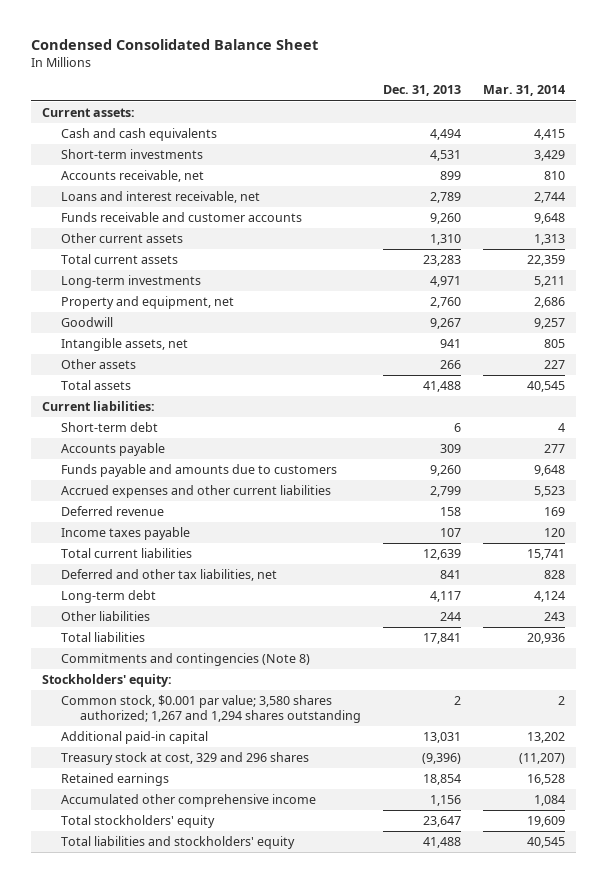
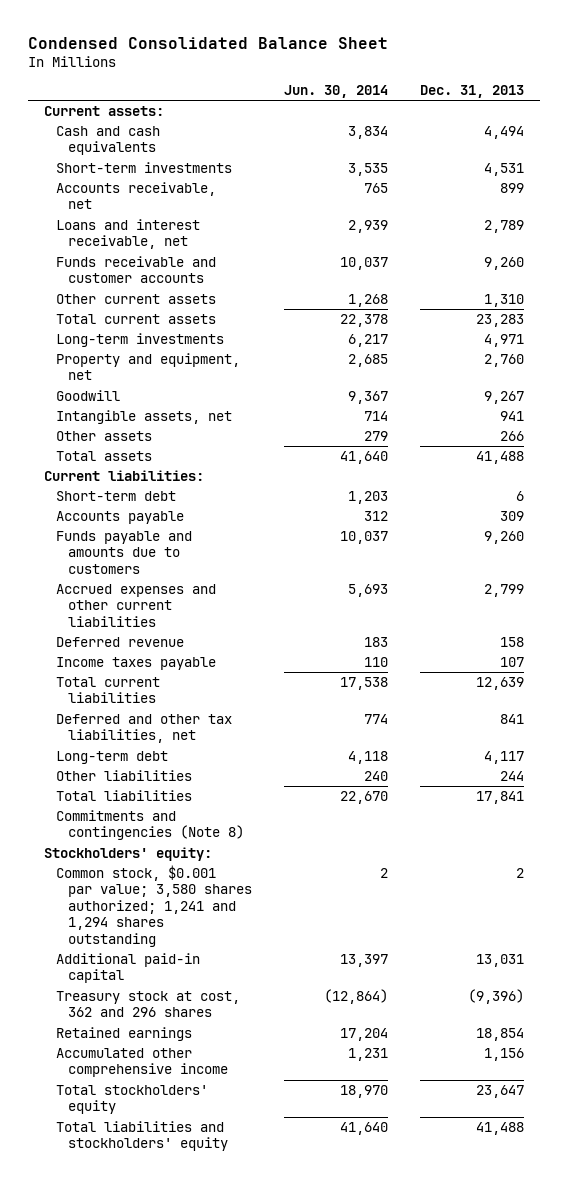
[483,85,566,97] Mar. 31, 2014 -> none
none -> [283,85,388,99] Jun. 30, 2014
[60,695,361,724] Common stock, $0.001 par value; 3,580 shares authorized; 1,267 and 1,294 shares outstanding -> [55,864,252,947] Common stock, $0.001 par value; 3,580 shares authorized; 1,241 and 1,294 shares outstanding
[60,752,309,766] Treasury stock at cost, 329 and 296 shares -> [55,990,240,1018] Treasury stock at cost, 362 and 296 shares

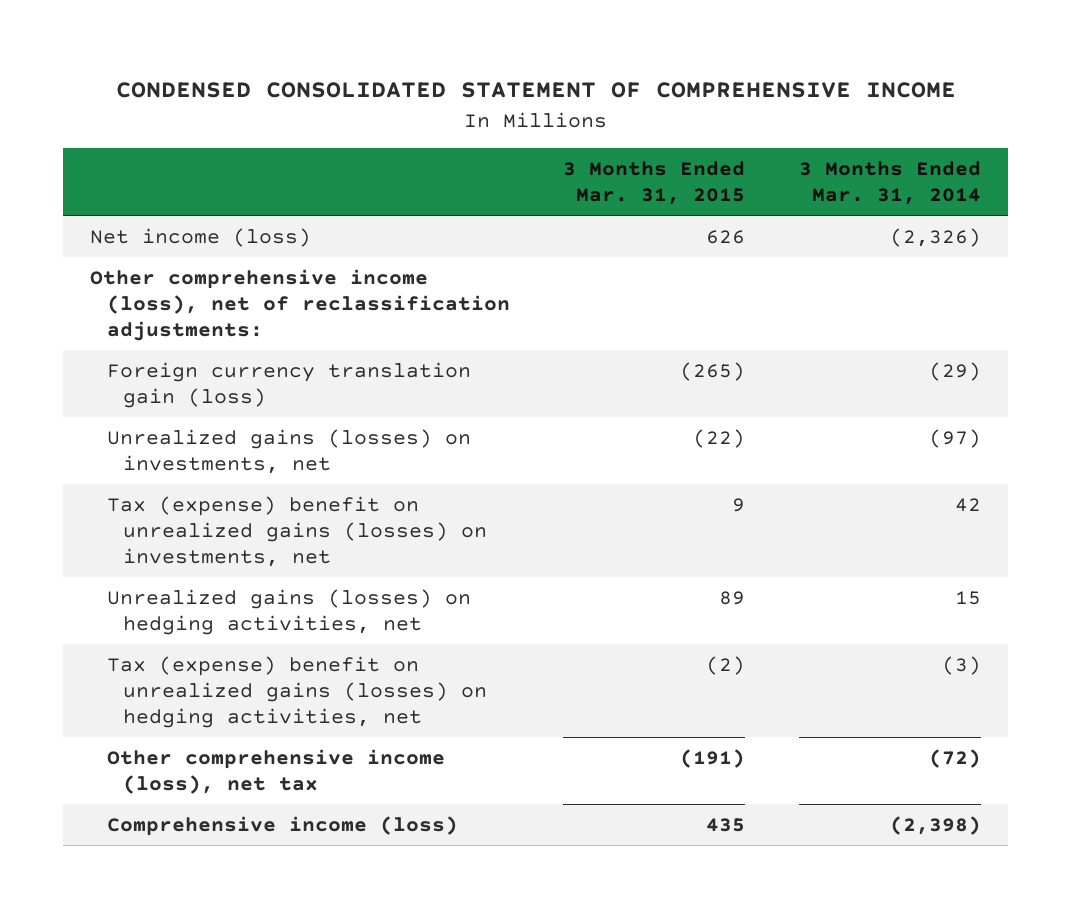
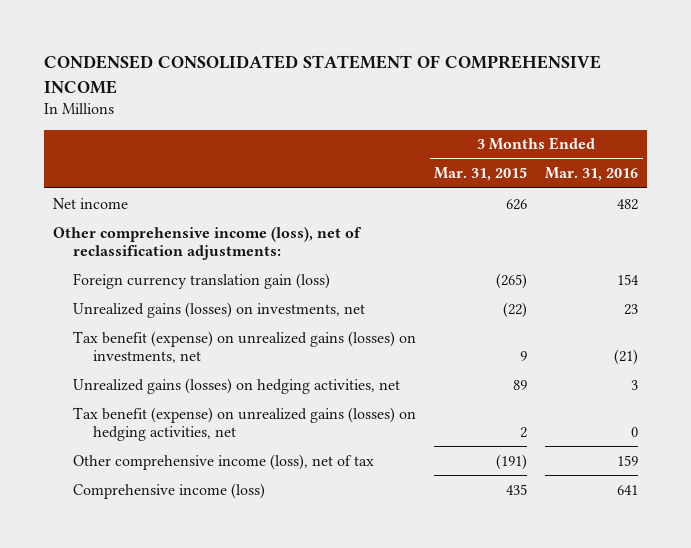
[799,161,982,206] 3 Months Ended Mar. 31, 2014 -> none
none -> [545,167,639,182] Mar. 31, 2016
[90,227,312,247] Net income (loss) -> [52,197,128,209] Net income
[106,495,488,568] Tax (expense) benefit on unrealized gains (losses) on investments, net -> [73,330,417,363] Tax benefit (expense) on unrealized gains (losses) on investments, net
[106,655,488,729] Tax (expense) benefit on unrealized gains (losses) on hedging activities, net -> [73,406,417,441] Tax benefit (expense) on unrealized gains (losses) on hedging activities, net
[706,655,746,675] (2) -> [520,426,528,438] 2
[106,748,445,794] Other comprehensive income (loss), net tax -> [73,453,375,470] Other comprehensive income (loss), net of tax

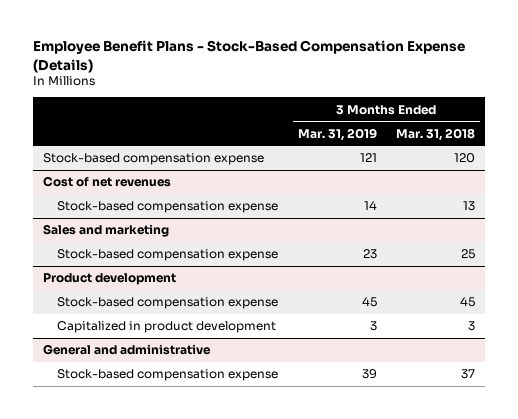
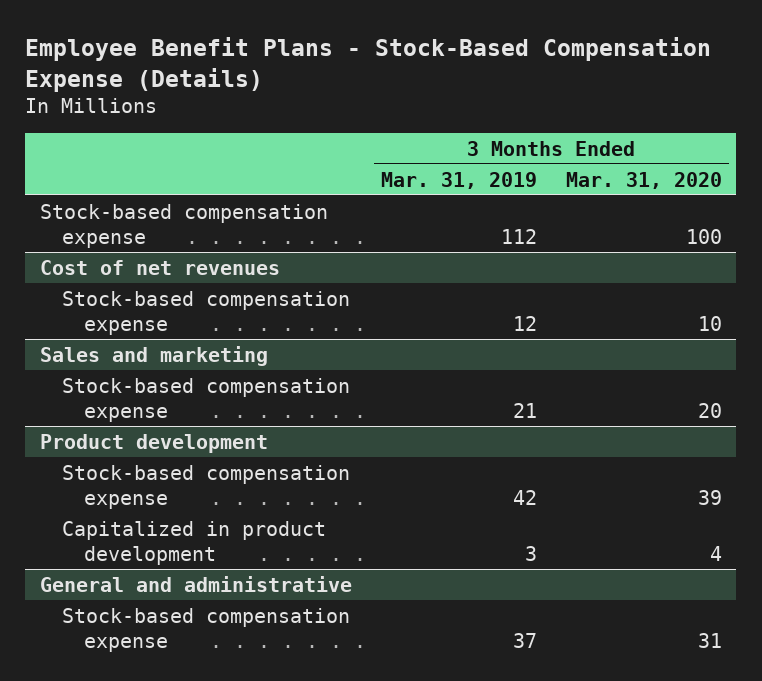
[396,127,476,141] Mar. 31, 2018 -> none
none -> [565,171,722,189] Mar. 31, 2020
[359,153,377,163] 121 -> [500,229,537,245] 112
[363,201,377,211] 14 -> [512,316,537,332] 12
[362,249,377,260] 23 -> [512,403,537,419] 21
[361,297,377,308] 45 -> [512,490,537,506] 42
[361,369,377,380] 39 -> [512,633,537,649] 37

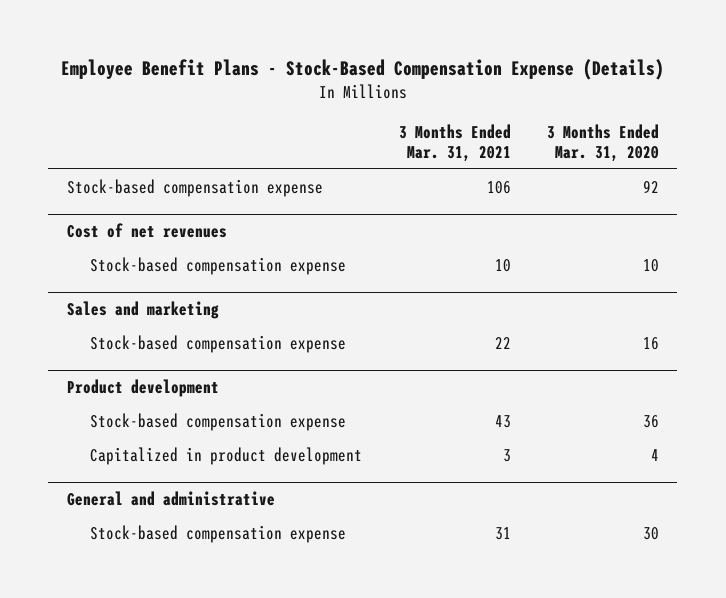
[380,171,537,189] Mar. 31, 2019 -> none
none -> [398,123,511,163] 3 Months Ended Mar. 31, 2021
[685,229,722,245] 100 -> [643,179,660,193] 92
[697,403,722,419] 20 -> [643,336,660,350] 16
[697,490,722,506] 39 -> [643,414,660,428] 36
[697,633,722,649] 31 -> [643,526,660,540] 30

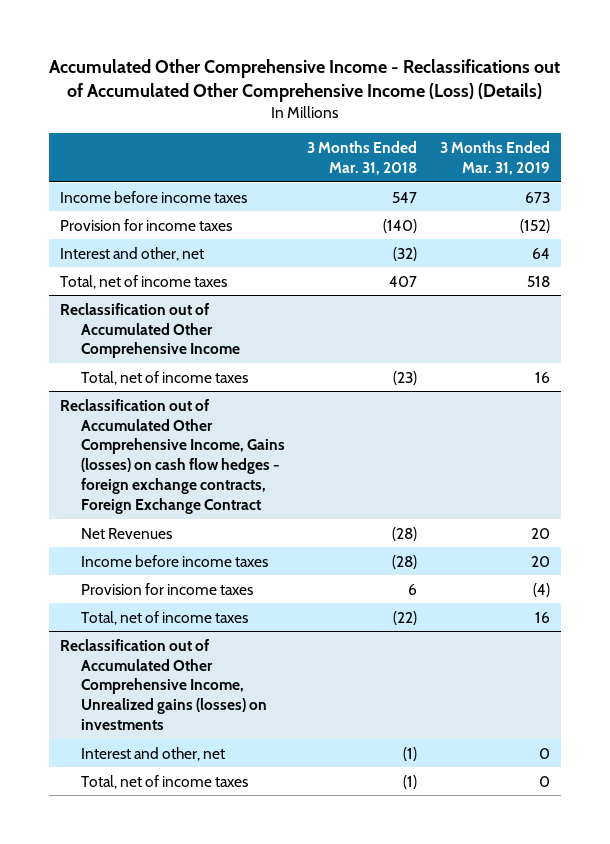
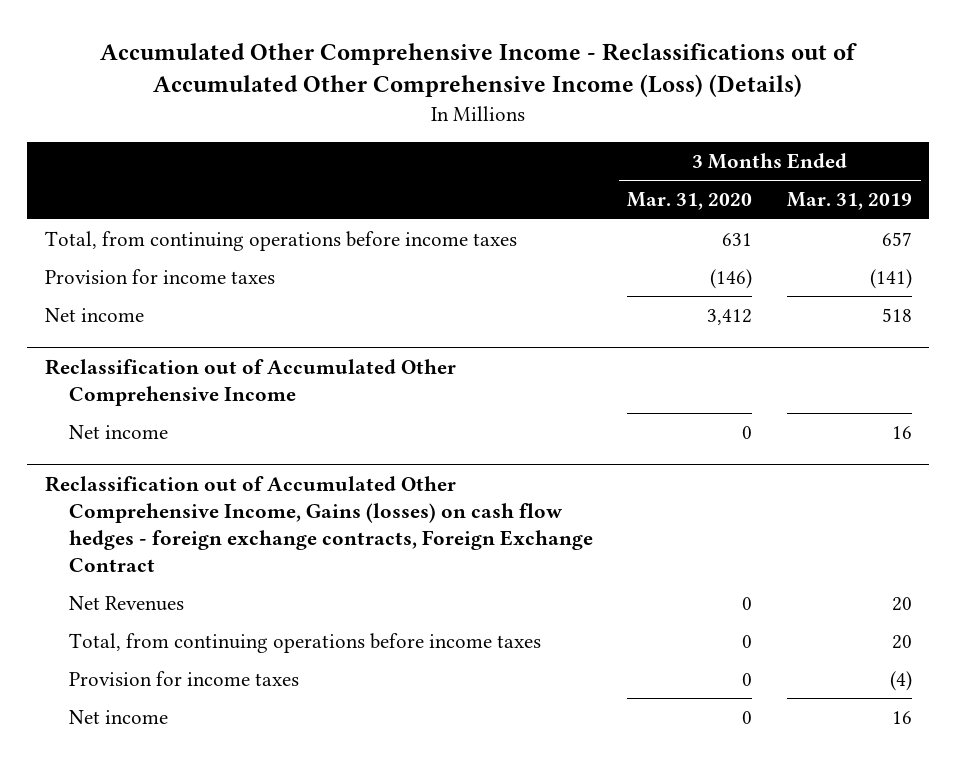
[307,141,418,175] 3 Months Ended Mar. 31, 2018 -> none
none -> [627,192,753,211] Mar. 31, 2020
[60,246,205,261] Interest and other, net -> none
[60,190,248,203] Income before income taxes -> [44,231,517,252] Total, from continuing operations before income taxes
[524,191,550,203] 673 -> [881,232,912,247] 657
[519,218,550,233] (152) -> [869,269,912,290] (141)
[60,274,228,289] Total, net of income taxes -> [44,308,144,323] Net income
[81,370,249,385] Total, net of income taxes -> [68,425,168,440] Net income
[81,554,269,567] Income before income taxes -> [68,633,541,654] Total, from continuing operations before income taxes
[60,638,268,731] Reclassification out of Accumulated Other Comprehensive Income, Unrealized gains (losses) on investments -> none
[81,746,226,761] Interest and other, net -> none
[81,774,249,789] Total, net of income taxes -> none
[81,610,249,625] Total, net of income taxes -> [68,710,168,725] Net income

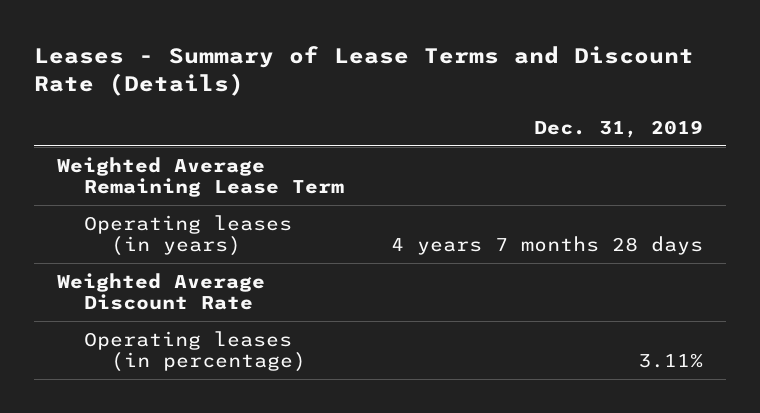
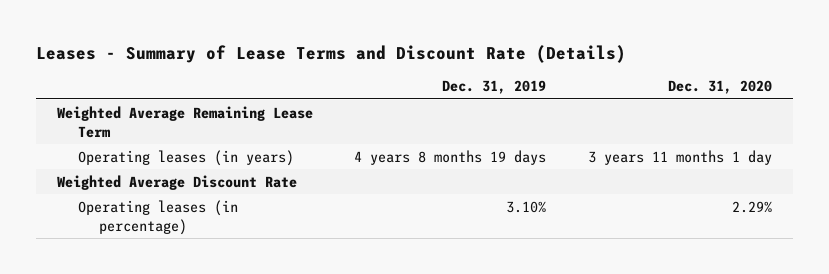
none -> [668,80,773,95] Dec. 31, 2020
[390,236,703,256] 4 years 7 months 28 days -> [354,149,547,165] 4 years 8 months 19 days
[637,353,703,369] 3.11% -> [506,200,547,213] 3.10%

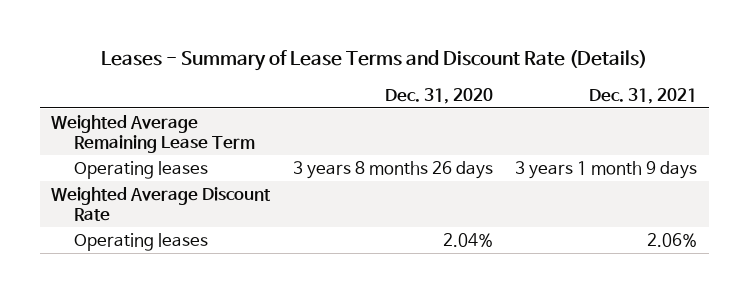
[442,80,547,95] Dec. 31, 2019 -> none
none -> [589,87,698,104] Dec. 31, 2021
[77,149,294,166] Operating leases (in years) -> [73,160,208,179] Operating leases
[588,149,773,165] 3 years 11 months 1 day -> [292,160,493,179] 3 years 8 months 26 days
[77,199,238,235] Operating leases (in percentage) -> [73,232,208,251] Operating leases
[732,200,773,213] 2.29% -> [442,232,493,247] 2.04%

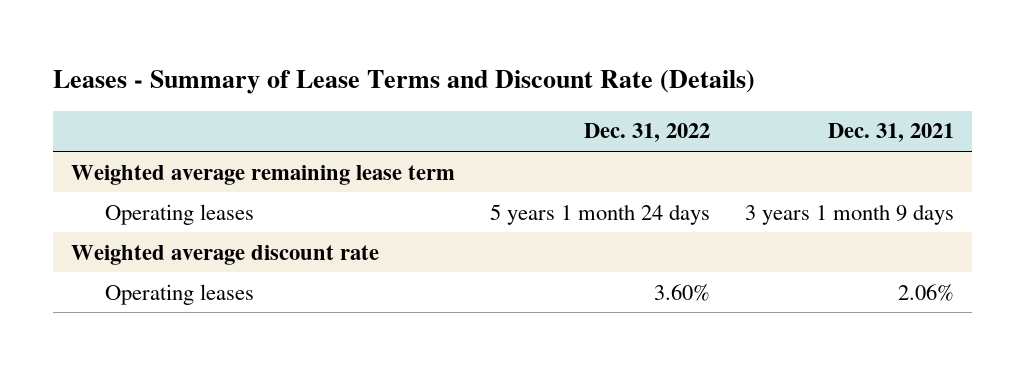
[384,87,493,104] Dec. 31, 2020 -> none
none -> [584,123,711,143] Dec. 31, 2022
[50,114,255,154] Weighted Average Remaining Lease Term -> [70,164,455,185] Weighted average remaining lease term
[50,186,271,222] Weighted Average Discount Rate -> [70,244,379,265] Weighted average discount rate

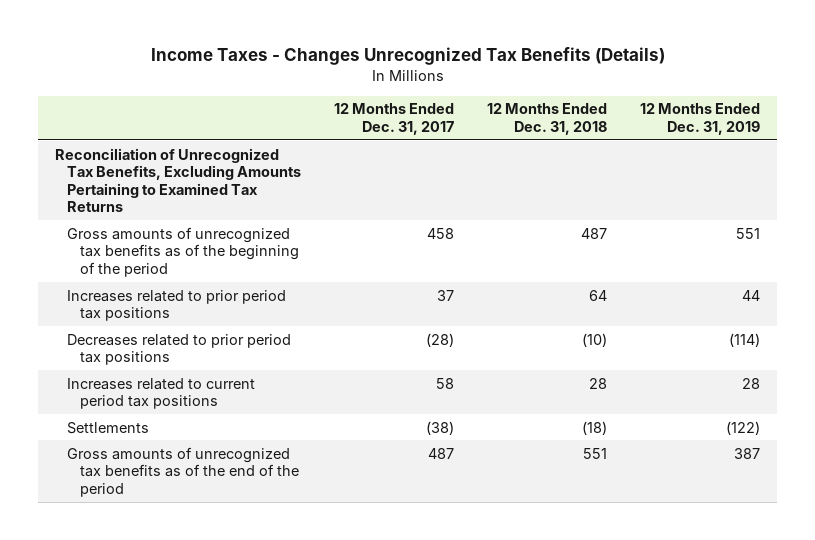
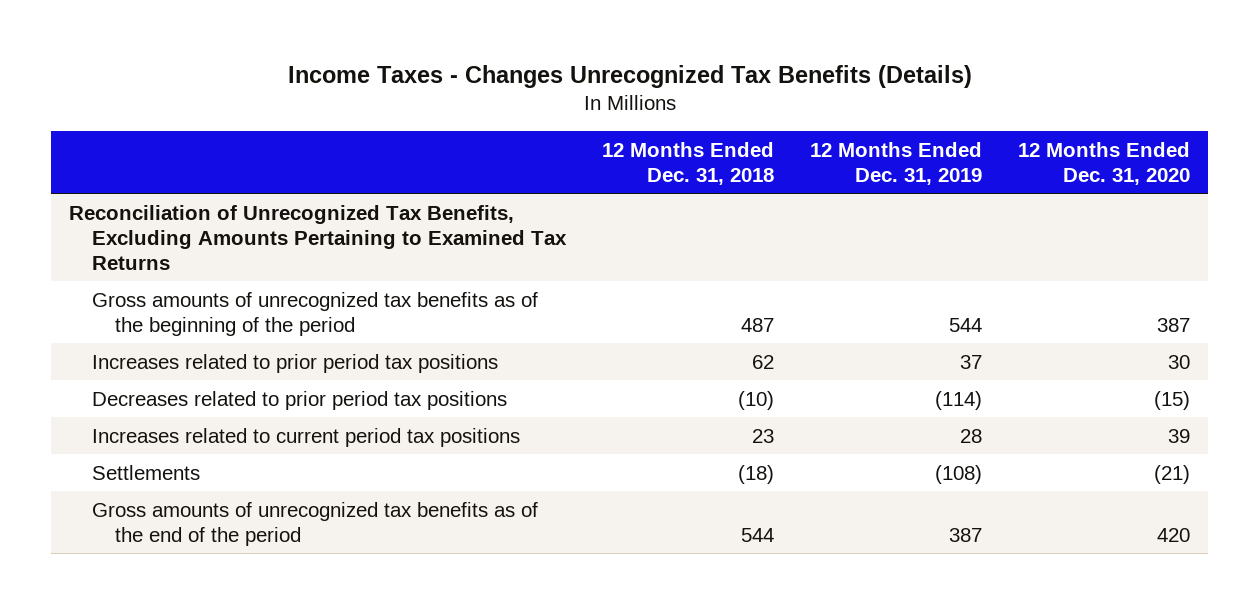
[334,103,455,135] 12 Months Ended Dec. 31, 2017 -> none
none -> [1018,141,1191,185] 12 Months Ended Dec. 31, 2020
[736,227,761,239] 551 -> [949,317,983,332] 544
[589,289,608,301] 64 -> [752,354,775,369] 62
[742,289,761,301] 44 -> [960,354,983,369] 37
[589,377,608,389] 28 -> [752,428,775,443] 23
[726,420,761,435] (122) -> [935,464,983,484] (108)
[583,447,608,459] 551 -> [741,527,775,542] 544

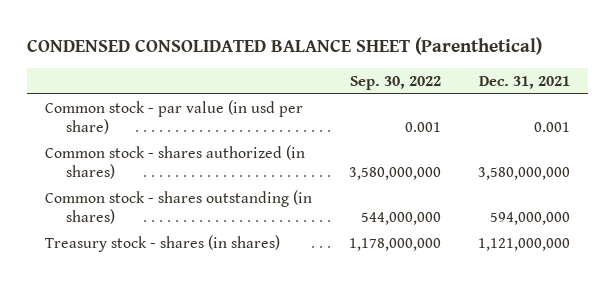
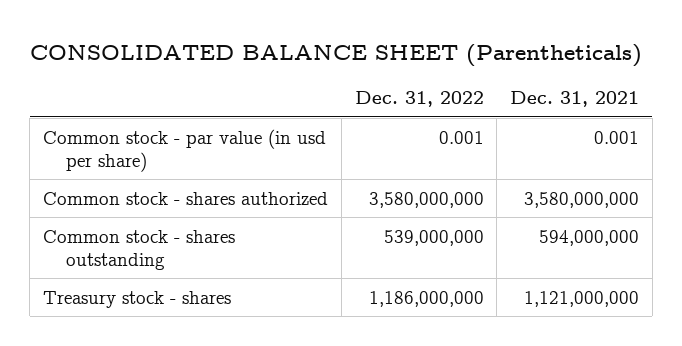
[27,36,543,55] CONDENSED CONSOLIDATED BALANCE SHEET (Parenthetical) -> [29,43,642,67] CONSOLIDATED BALANCE SHEET (Parentheticals)
[350,75,442,90] Sep. 30, 2022 -> none
none -> [354,91,484,108] Dec. 31, 2022
[45,144,306,179] Common stock - shares authorized (in shares) -> [43,191,329,205] Common stock - shares authorized
[45,189,313,224] Common stock - shares outstanding (in shares) -> [43,229,236,270] Common stock - shares outstanding
[45,234,281,252] Treasury stock - shares (in shares) -> [43,290,232,308] Treasury stock - shares

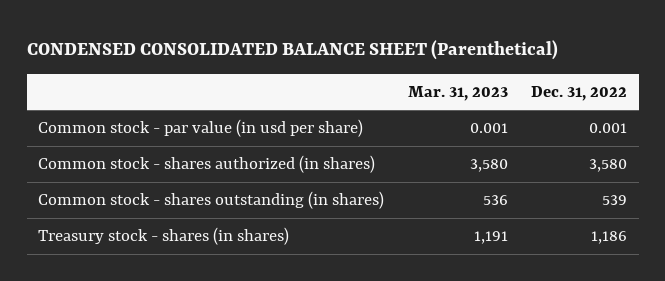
[29,43,642,67] CONSOLIDATED BALANCE SHEET (Parentheticals) -> [26,40,558,61] CONDENSED CONSOLIDATED BALANCE SHEET (Parenthetical)
[510,91,640,108] Dec. 31, 2021 -> none
none -> [407,85,508,101] Mar. 31, 2023
[43,191,329,205] Common stock - shares authorized -> [38,155,376,174] Common stock - shares authorized (in shares)
[368,191,484,208] 3,580,000,000 -> [588,159,627,173] 3,580
[43,229,236,270] Common stock - shares outstanding -> [38,191,385,210] Common stock - shares outstanding (in shares)
[383,229,484,246] 539,000,000 -> [601,195,627,206] 539
[43,290,232,308] Treasury stock - shares -> [38,227,290,246] Treasury stock - shares (in shares)
[368,290,484,307] 1,186,000,000 -> [590,231,627,245] 1,186

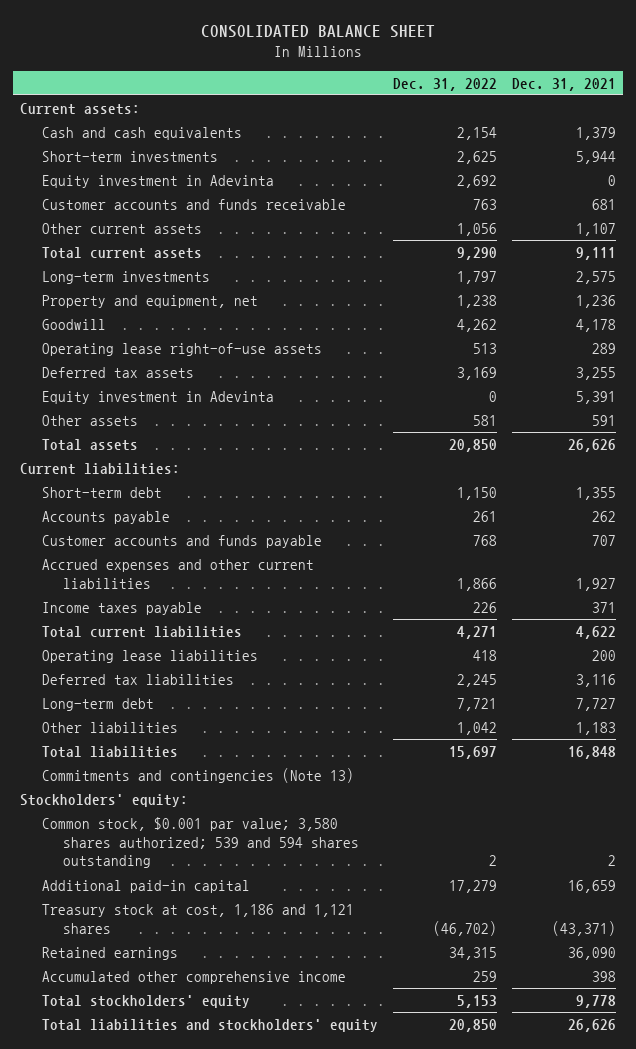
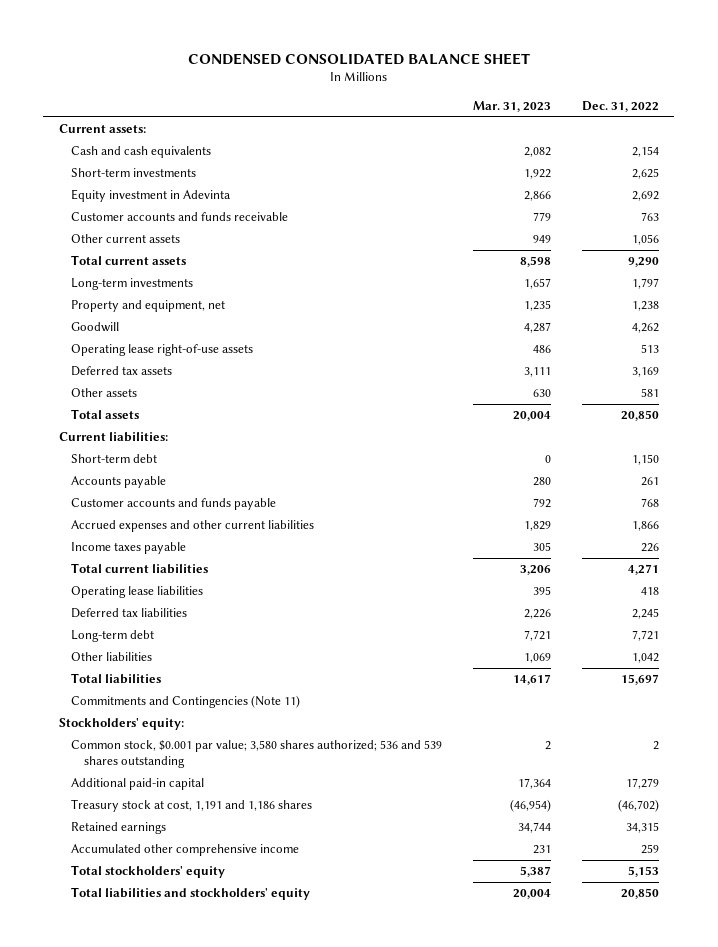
[201,24,436,38] CONSOLIDATED BALANCE SHEET -> [187,52,530,65] CONDENSED CONSOLIDATED BALANCE SHEET
[511,77,616,91] Dec. 31, 2021 -> none
none -> [473,101,552,113] Mar. 31, 2023
[41,390,274,404] Equity investment in Adevinta -> none
[41,767,354,783] Commitments and contingencies (Note 13) -> [71,695,301,709] Commitments and Contingencies (Note 11)
[41,816,359,869] Common stock, $0.001 par value; 3,580 shares authorized; 539 and 594 shares outstanding -> [71,740,443,768] Common stock, $0.001 par value; 3,580 shares authorized; 536 and 539 shares outstanding
[41,903,354,934] Treasury stock at cost, 1,186 and 1,121 shares -> [71,799,313,813] Treasury stock at cost, 1,191 and 1,186 shares

